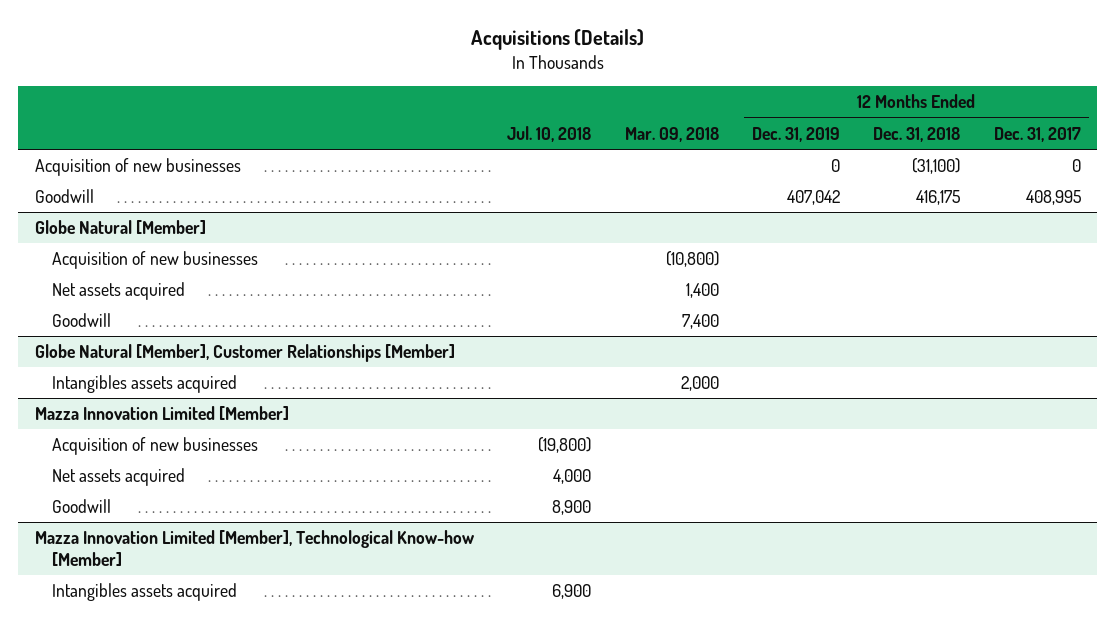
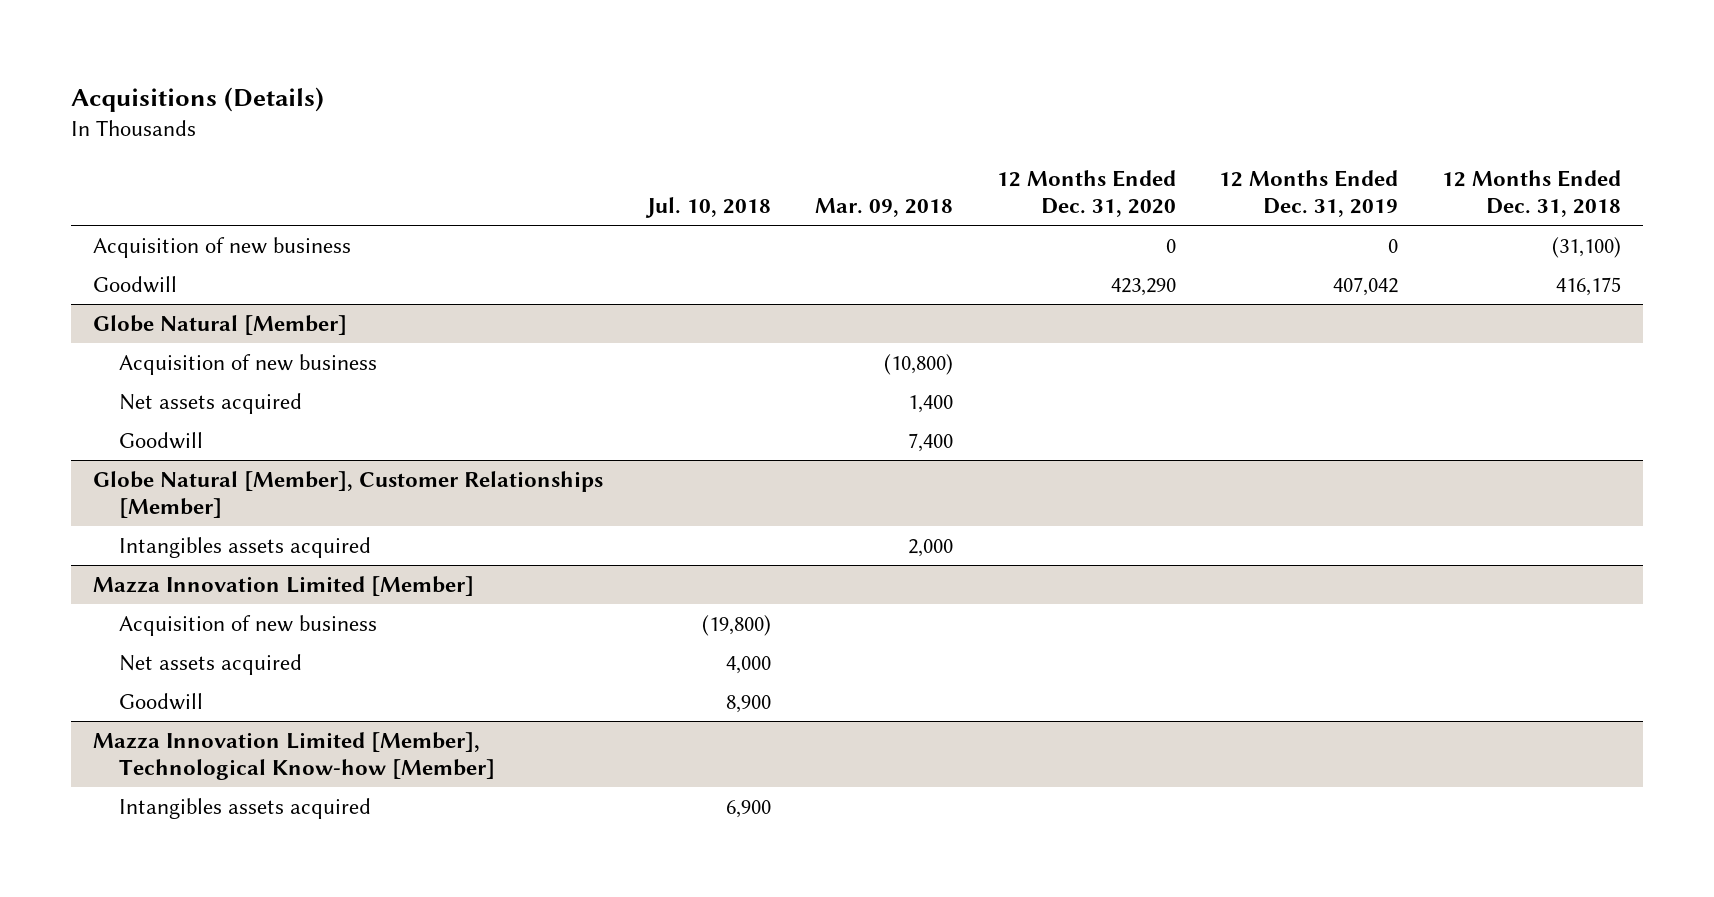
[993,126,1081,142] Dec. 31, 2017 -> none
none -> [996,169,1176,218] 12 Months Ended Dec. 31, 2020
[35,158,242,177] Acquisition of new businesses -> [92,236,351,258] Acquisition of new business
[51,251,258,270] Acquisition of new businesses -> [118,353,377,375] Acquisition of new business
[51,437,258,456] Acquisition of new businesses -> [118,614,377,636] Acquisition of new business

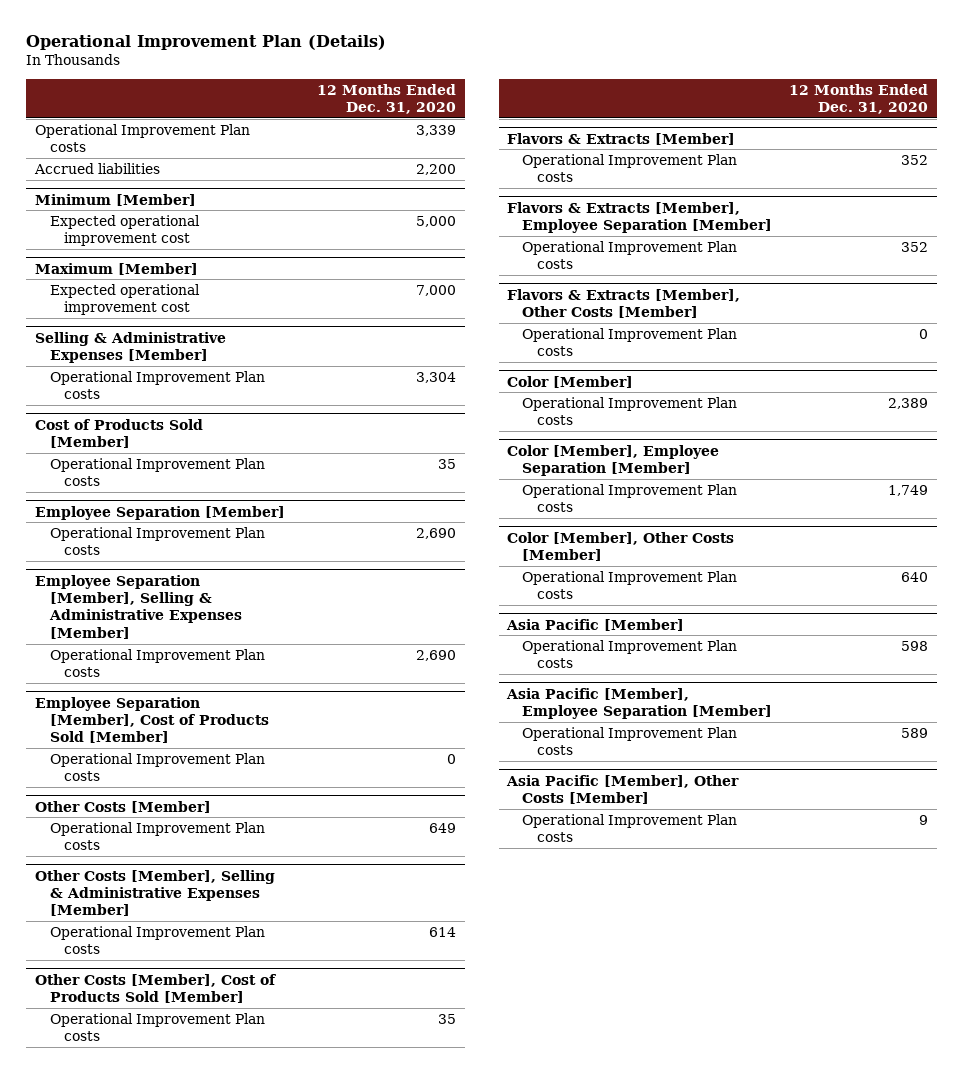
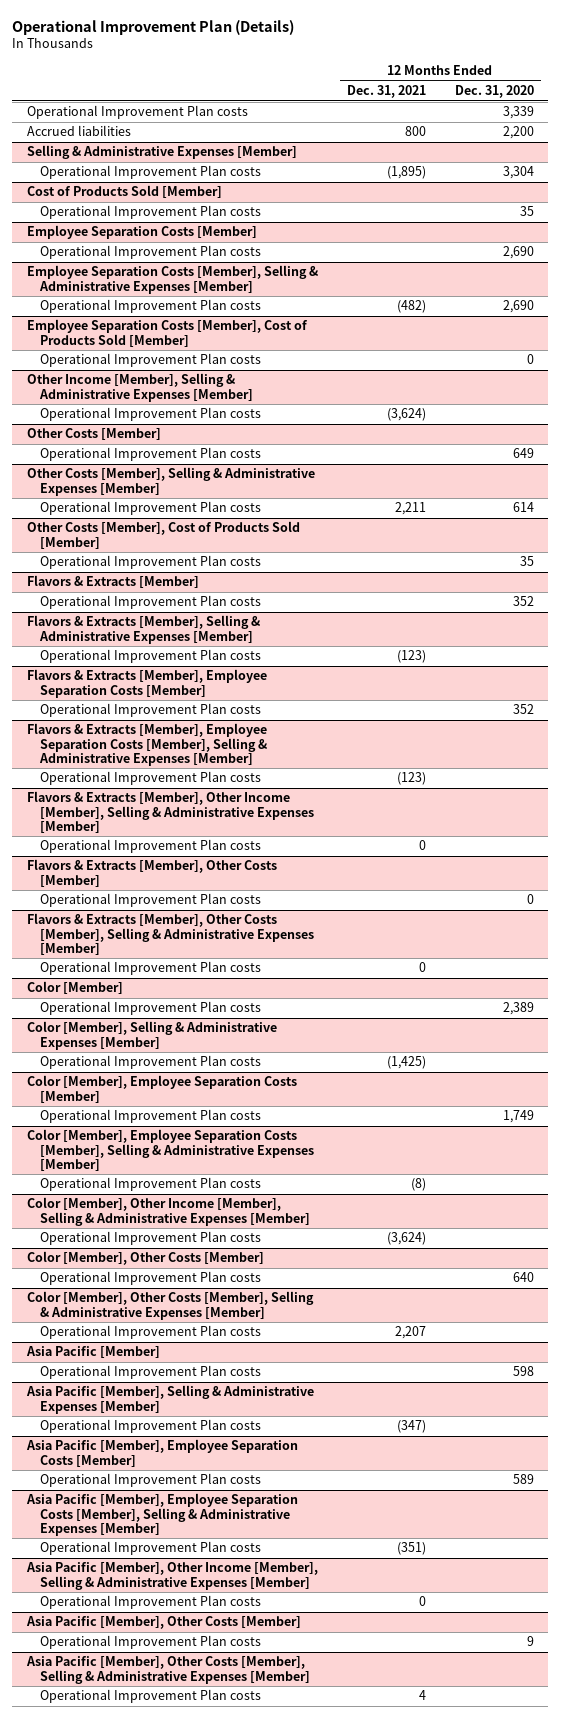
none -> [346,85,426,99] Dec. 31, 2021
[34,193,196,206] Minimum [Member] -> none
[49,214,200,247] Expected operational improvement cost -> none
[34,262,198,275] Maximum [Member] -> none
[49,283,200,316] Expected operational improvement cost -> none
[34,505,285,520] Employee Separation [Member] -> [26,225,257,240] Employee Separation Costs [Member]
[34,574,242,639] Employee Separation [Member], Selling & Administrative Expenses [Member] -> [26,265,318,294] Employee Separation Costs [Member], Selling & Administrative Expenses [Member]
[34,696,269,744] Employee Separation [Member], Cost of Products Sold [Member] -> [26,319,308,347] Employee Separation Costs [Member], Cost of Products Sold [Member]
none -> [26,373,254,402] Other Income [Member], Selling & Administrative Expenses [Member]
none -> [40,407,262,422] Operational Improvement Plan costs
none -> [26,615,260,644] Flavors & Extracts [Member], Selling & Administrative Expenses [Member]
none -> [40,649,262,664] Operational Improvement Plan costs
[507,201,773,233] Flavors & Extracts [Member], Employee Separation [Member] -> [26,669,267,698] Flavors & Extracts [Member], Employee Separation Costs [Member]
none -> [26,723,268,767] Flavors & Extracts [Member], Employee Separation Costs [Member], Selling & Administrative Expenses [Member]
none -> [40,771,262,786] Operational Improvement Plan costs
none -> [26,791,315,834] Flavors & Extracts [Member], Other Income [Member], Selling & Administrative Expenses [Member]
none -> [40,839,262,854] Operational Improvement Plan costs
none -> [26,913,315,956] Flavors & Extracts [Member], Other Costs [Member], Selling & Administrative Expenses [Member]
none -> [40,961,262,976] Operational Improvement Plan costs
none -> [26,1021,277,1050] Color [Member], Selling & Administrative Expenses [Member]
none -> [40,1055,262,1070] Operational Improvement Plan costs
[507,444,720,476] Color [Member], Employee Separation [Member] -> [26,1075,297,1103] Color [Member], Employee Separation Costs [Member]
none -> [26,1129,315,1172] Color [Member], Employee Separation Costs [Member], Selling & Administrative Expenses [Member]
none -> [40,1177,262,1192] Operational Improvement Plan costs
none -> [26,1197,311,1226] Color [Member], Other Income [Member], Selling & Administrative Expenses [Member]
none -> [40,1231,262,1246] Operational Improvement Plan costs
none -> [26,1291,314,1320] Color [Member], Other Costs [Member], Selling & Administrative Expenses [Member]
none -> [40,1325,262,1340] Operational Improvement Plan costs
none -> [25,1385,314,1414] Asia Pacific [Member], Selling & Administrative Expenses [Member]
none -> [40,1419,262,1434] Operational Improvement Plan costs
[506,687,773,719] Asia Pacific [Member], Employee Separation [Member] -> [25,1439,298,1467] Asia Pacific [Member], Employee Separation Costs [Member]
none -> [25,1493,298,1537] Asia Pacific [Member], Employee Separation Costs [Member], Selling & Administrative Expenses [Member]
none -> [40,1541,262,1556] Operational Improvement Plan costs
none -> [25,1562,318,1590] Asia Pacific [Member], Other Income [Member], Selling & Administrative Expenses [Member]
none -> [40,1595,262,1610] Operational Improvement Plan costs
none -> [25,1656,311,1684] Asia Pacific [Member], Other Costs [Member], Selling & Administrative Expenses [Member]
none -> [40,1689,262,1704] Operational Improvement Plan costs

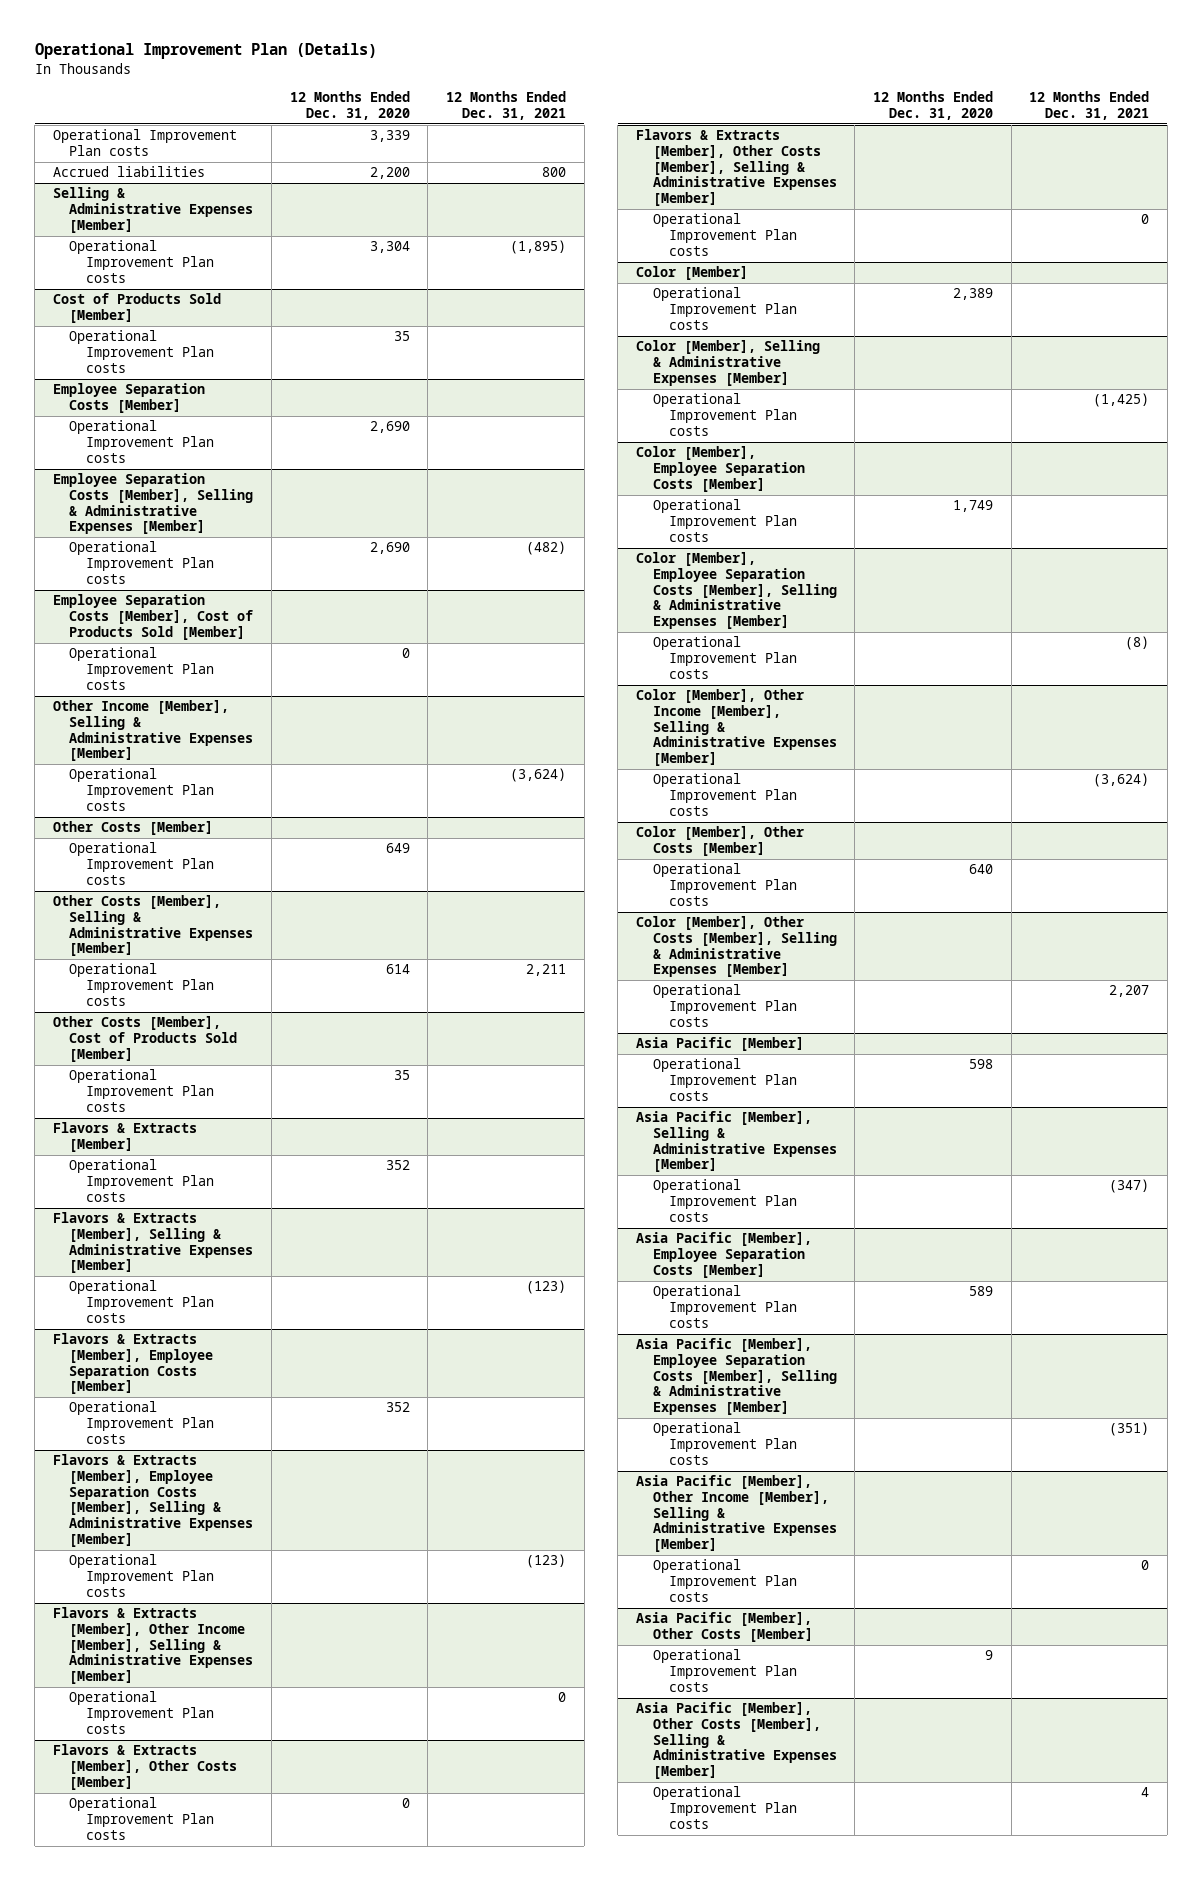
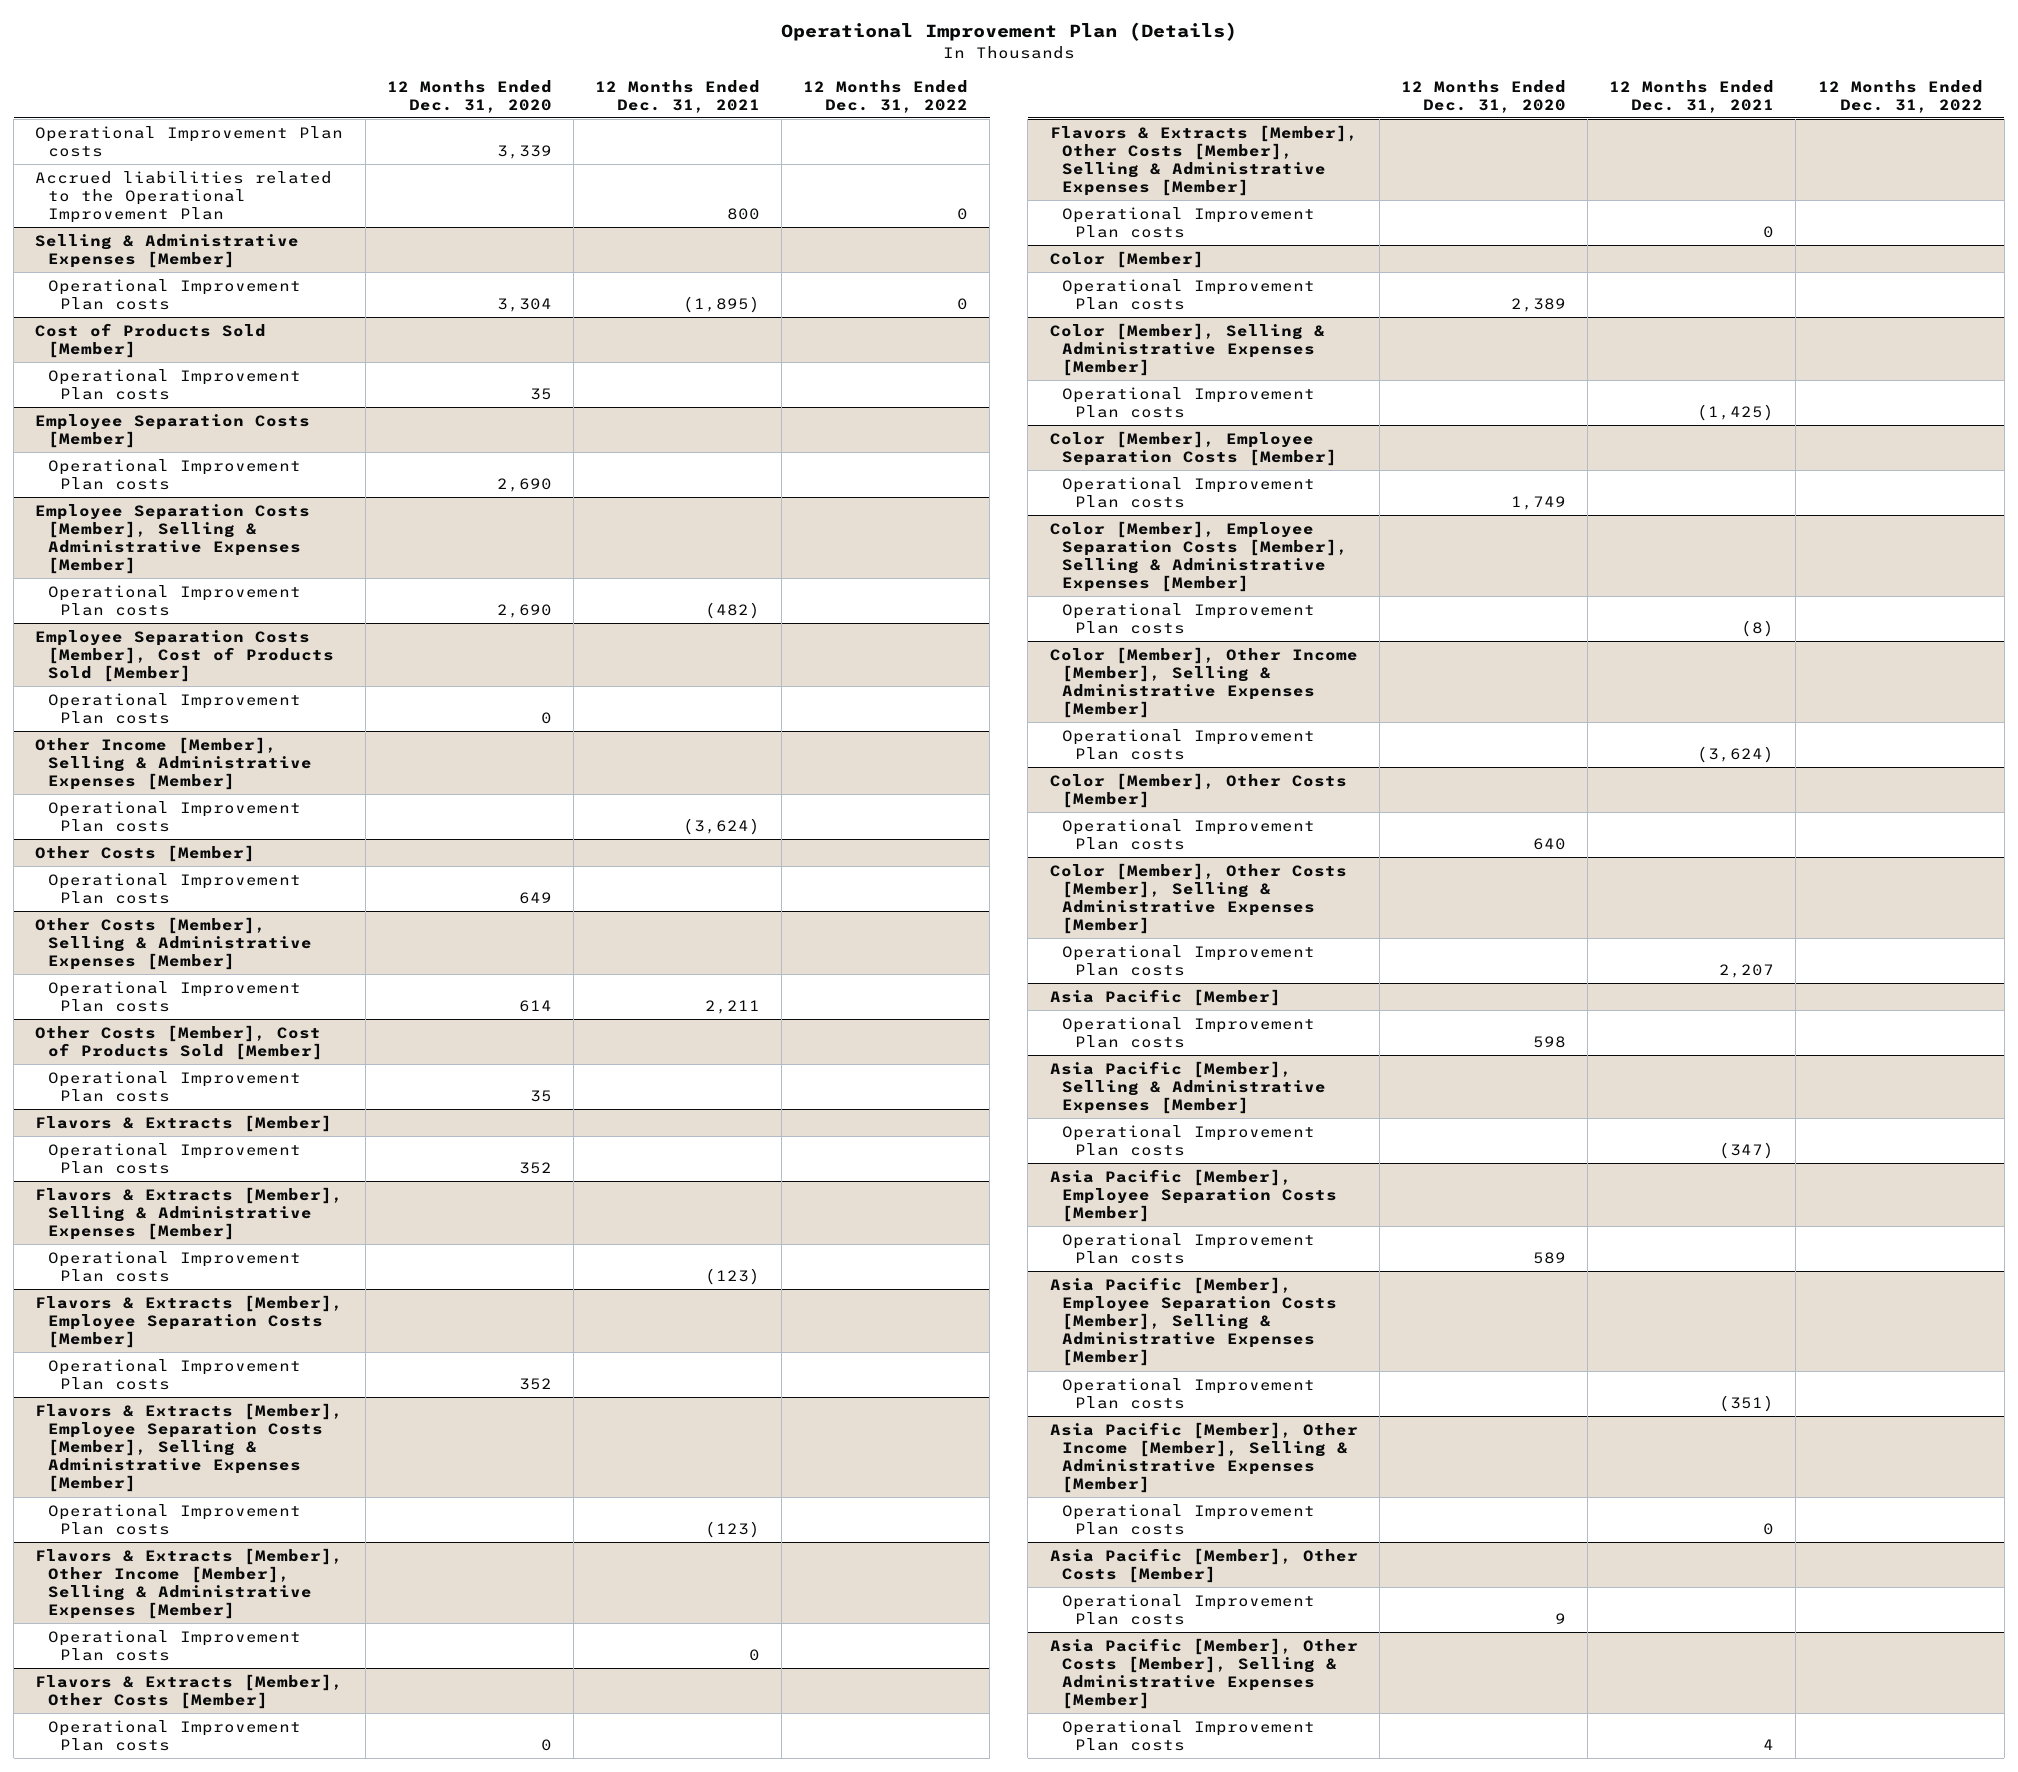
none -> [803,79,969,113] 12 Months Ended Dec. 31, 2022
[52,166,205,178] Accrued liabilities -> none
none -> [35,170,333,224] Accrued liabilities related to the Operational Improvement Plan

